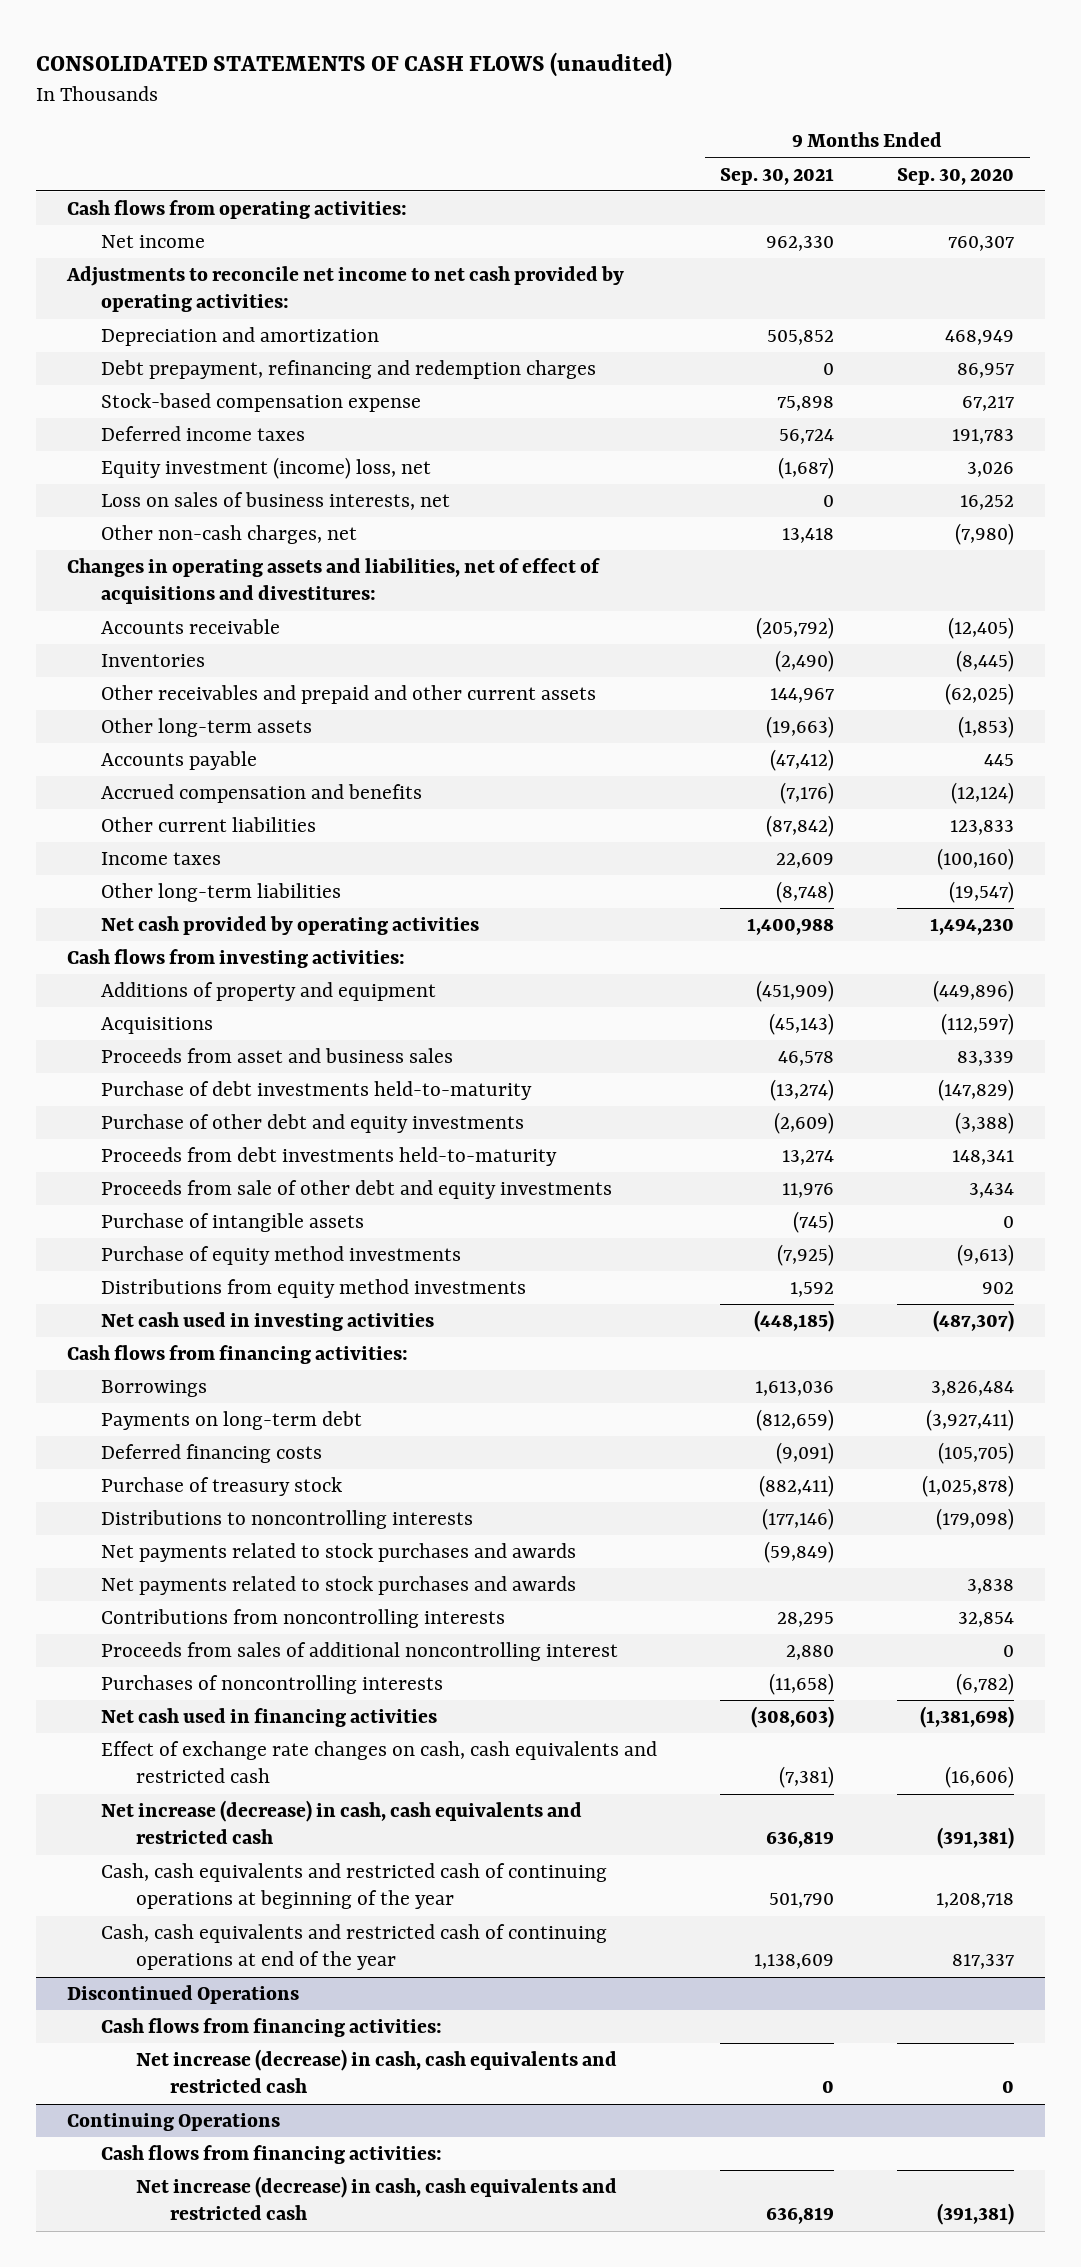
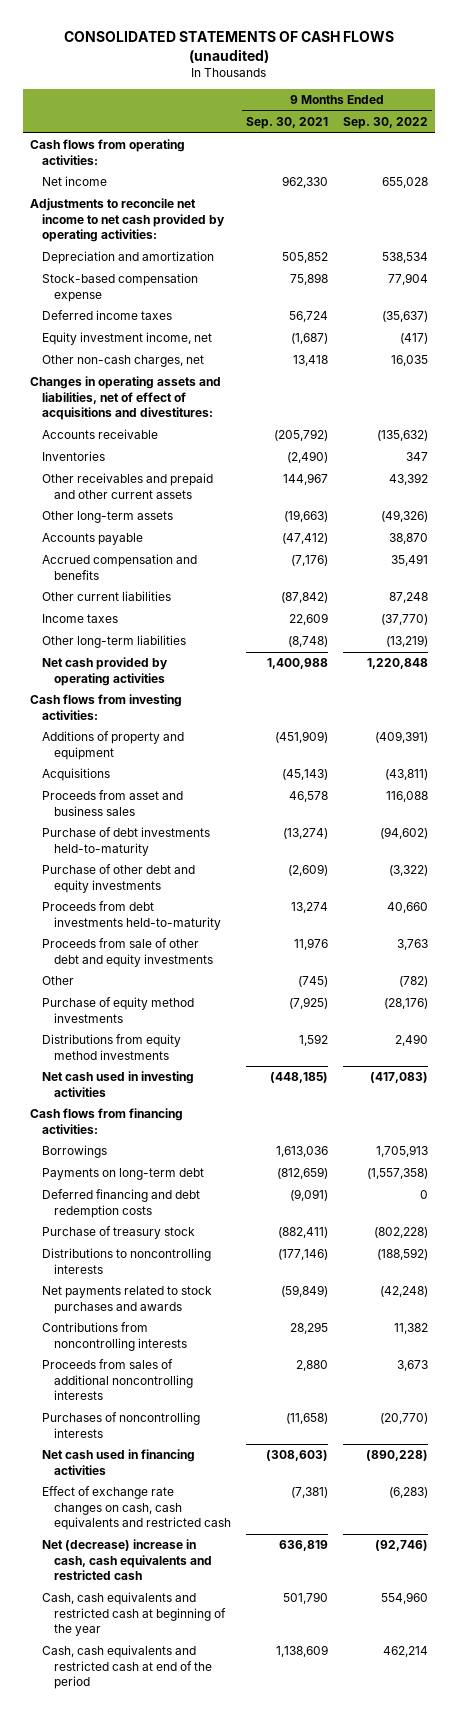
[897,167,1015,185] Sep. 30, 2020 -> none
none -> [342,117,428,130] Sep. 30, 2022
[101,360,597,380] Debt prepayment, refinancing and redemption charges -> none
[101,492,451,511] Loss on sales of business interests, net -> none
[101,457,432,480] Equity investment (income) loss, net -> [42,332,213,346] Equity investment income, net
[101,1213,365,1233] Purchase of intangible assets -> [42,976,75,986] Other
[101,1444,323,1464] Deferred financing costs -> [42,1189,201,1218] Deferred financing and debt redemption costs
[101,1576,577,1596] Net payments related to stock purchases and awards -> none
[101,1642,619,1662] Proceeds from sales of additional noncontrolling interest -> [42,1359,194,1401] Proceeds from sales of additional noncontrolling interests
[66,1985,299,2005] Discontinued Operations -> none
[101,2018,443,2038] Cash flows from financing activities: -> none
[135,2049,617,2094] Net increase (decrease) in cash, cash equivalents and restricted cash -> none
[66,2113,280,2132] Continuing Operations -> none
[101,2145,443,2165] Cash flows from financing activities: -> none
[135,2176,617,2221] Net increase (decrease) in cash, cash equivalents and restricted cash -> none
[101,1800,583,1845] Net increase (decrease) in cash, cash equivalents and restricted cash -> [42,1539,213,1581] Net (decrease) increase in cash, cash equivalents and restricted cash
[101,1863,608,1910] Cash, cash equivalents and restricted cash of continuing operations at beginning of the year -> [42,1592,227,1637] Cash, cash equivalents and restricted cash at beginning of the year
[101,1924,608,1971] Cash, cash equivalents and restricted cash of continuing operations at end of the year -> [42,1645,213,1690] Cash, cash equivalents and restricted cash at end of the period

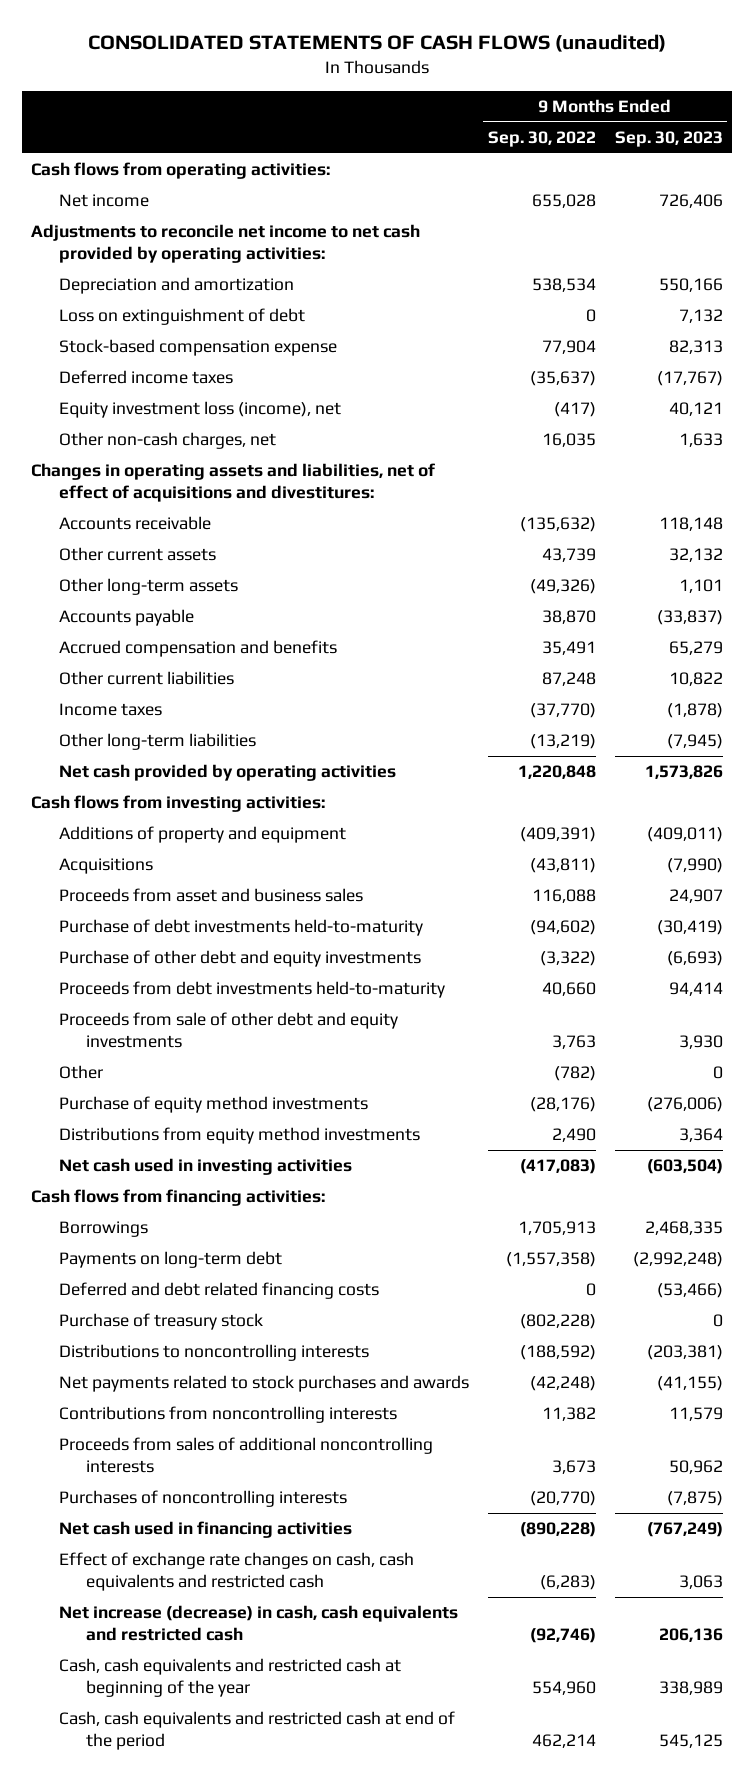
[246,117,329,130] Sep. 30, 2021 -> none
none -> [614,130,723,147] Sep. 30, 2023
none -> [58,308,305,326] Loss on extinguishment of debt
[42,332,213,346] Equity investment income, net -> [58,401,341,419] Equity investment loss (income), net
[42,451,106,462] Inventories -> none
[42,473,214,499] Other receivables and prepaid and other current assets -> [58,547,216,562] Other current assets
[388,473,428,486] 43,392 -> [541,548,596,563] 43,739
[42,1189,201,1218] Deferred financing and debt redemption costs -> [58,1282,379,1300] Deferred and debt related financing costs
[42,1539,213,1581] Net (decrease) increase in cash, cash equivalents and restricted cash -> [58,1605,458,1642] Net increase (decrease) in cash, cash equivalents and restricted cash

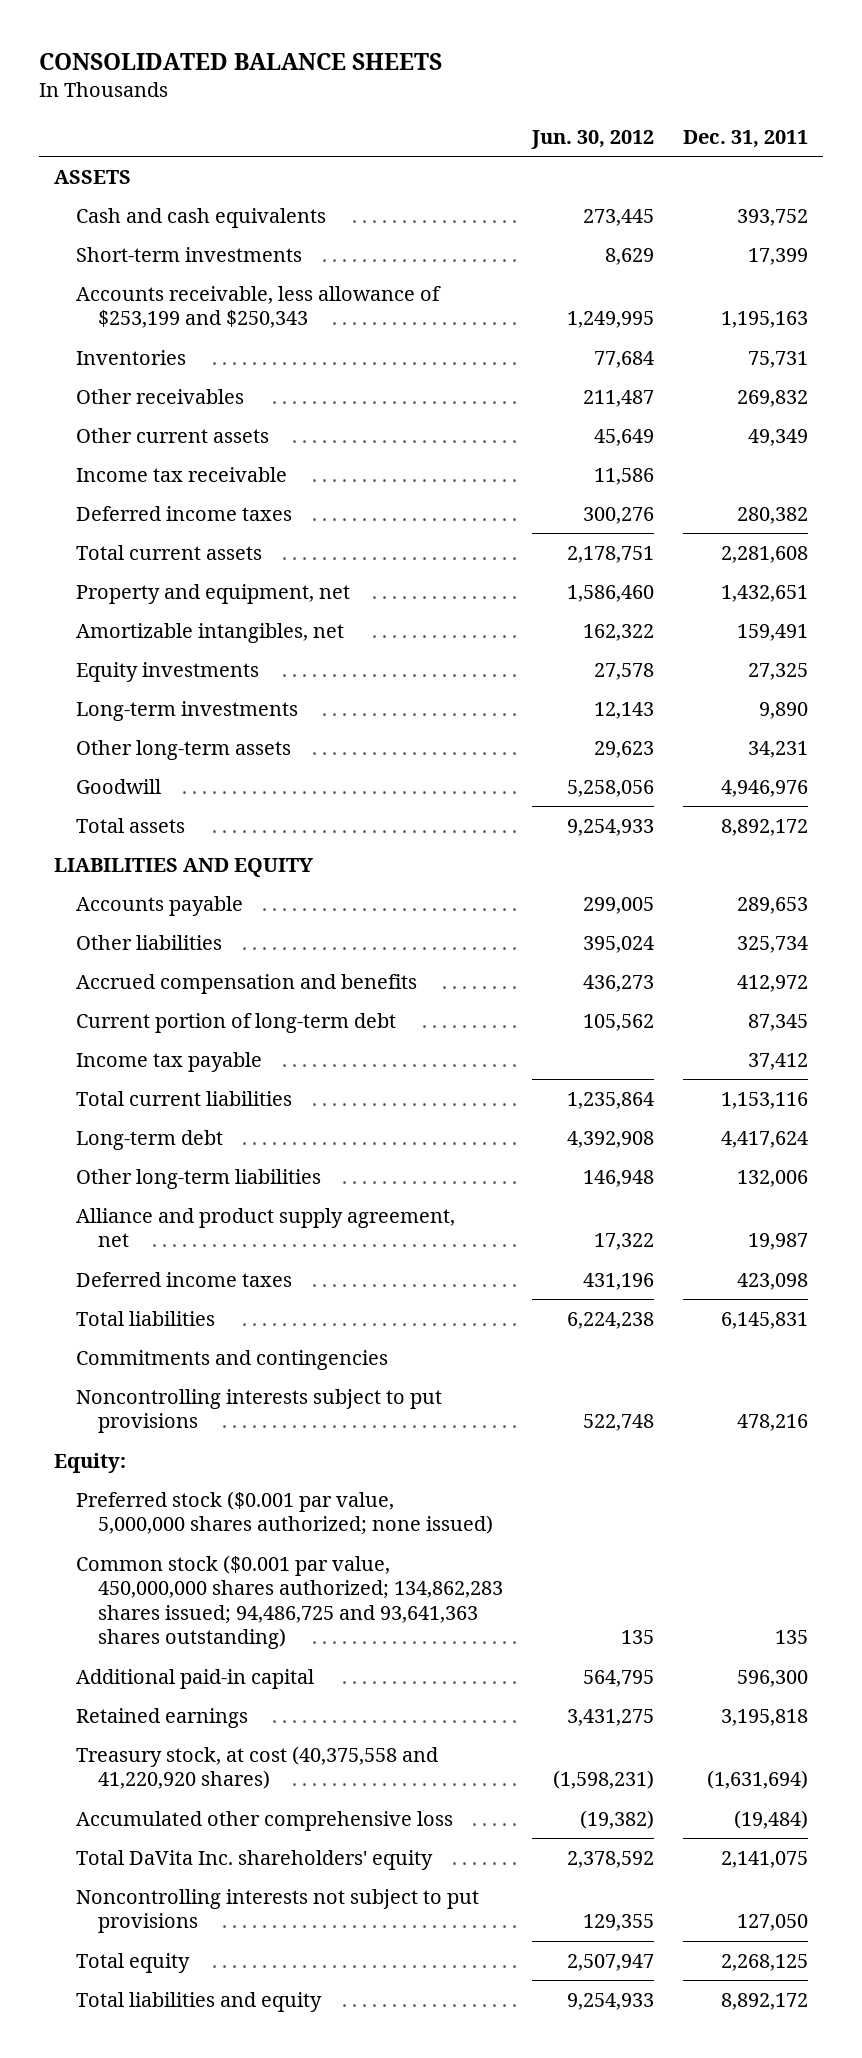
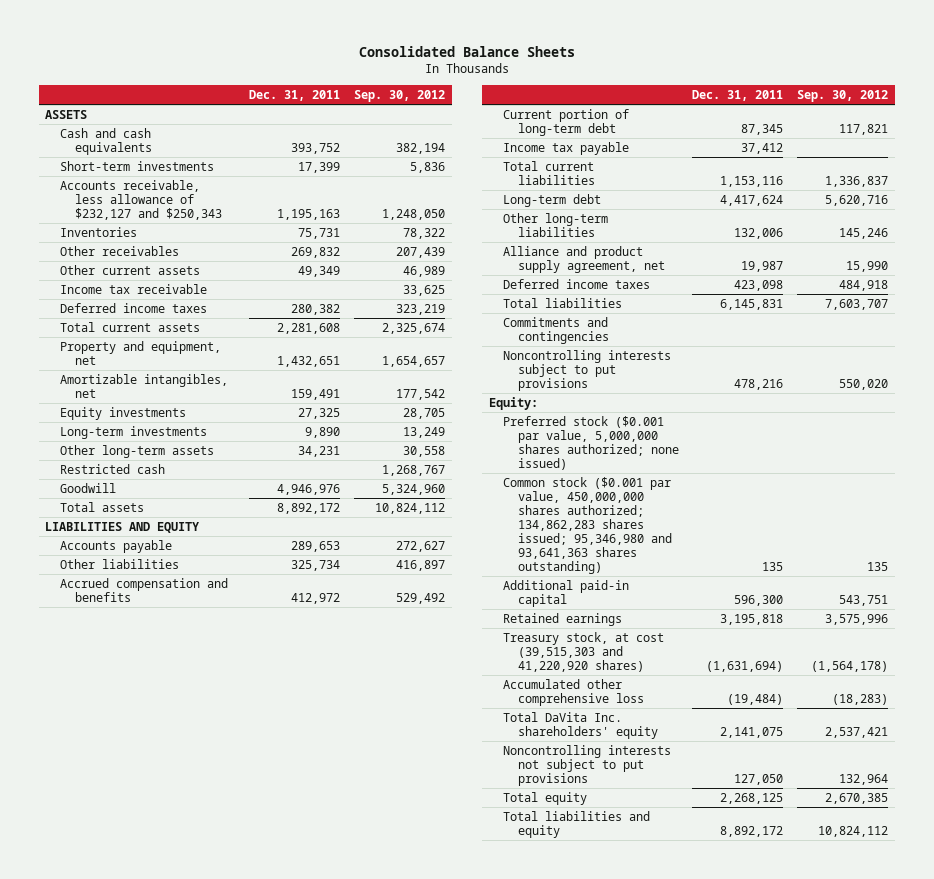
[38,52,442,70] CONSOLIDATED BALANCE SHEETS -> [358,46,575,58] Consolidated Balance Sheets
[530,129,654,149] Jun. 30, 2012 -> none
none -> [354,89,446,102] Sep. 30, 2012
[75,285,441,329] Accounts receivable, less allowance of $253,199 and $250,343 -> [59,179,222,220] Accounts receivable, less allowance of $232,127 and $250,343
none -> [59,463,165,474] Restricted cash
[75,1554,503,1650] Common stock ($0.001 par value, 450,000,000 shares authorized; 134,862,283 shares issued; 94,486,725 and 93,641,363 shares outstanding) -> [503,476,672,575] Common stock ($0.001 par value, 450,000,000 shares authorized; 134,862,283 shares issued; 95,346,980 and 93,641,363 shares outstanding)
[75,1745,438,1790] Treasury stock, at cost (40,375,558 and 41,220,920 shares) -> [503,631,665,672] Treasury stock, at cost (39,515,303 and 41,220,920 shares)

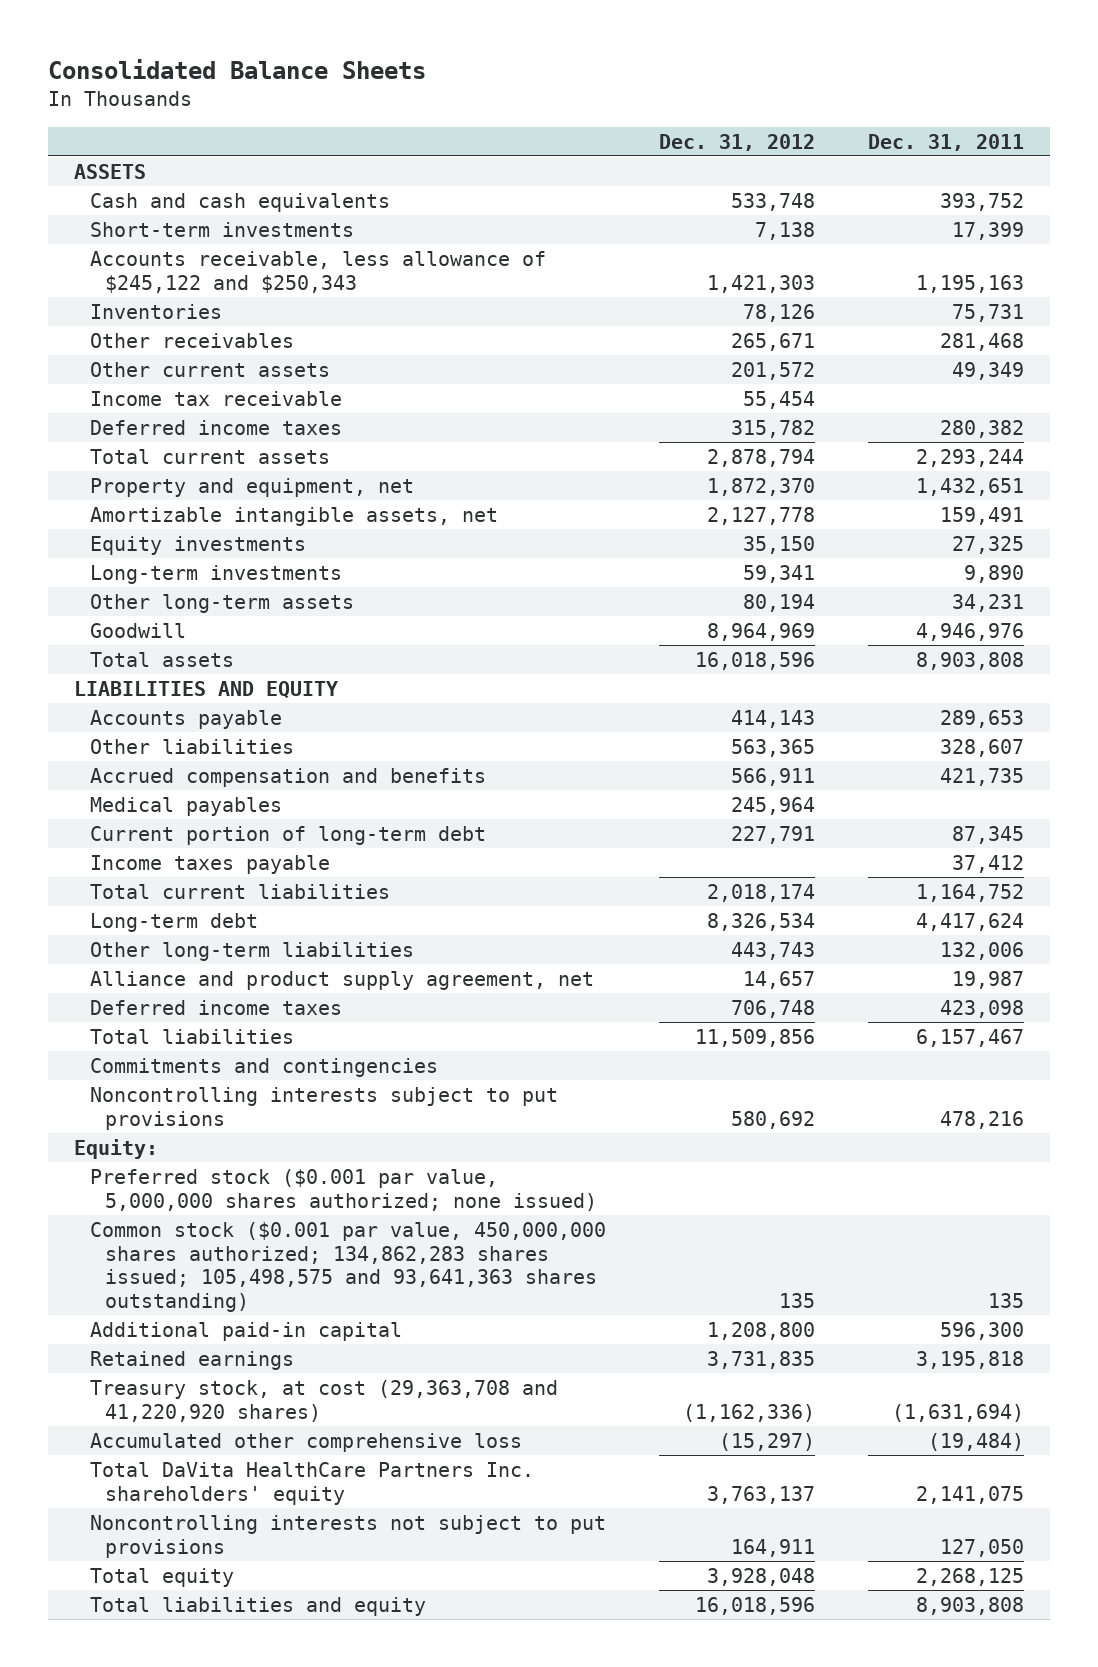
[354,89,446,102] Sep. 30, 2012 -> none
none -> [658,133,815,151] Dec. 31, 2012
[59,179,222,220] Accounts receivable, less allowance of $232,127 and $250,343 -> [89,250,546,293] Accounts receivable, less allowance of $245,122 and $250,343
[291,246,341,258] 269,832 -> [939,332,1024,351] 281,468
[277,322,341,334] 2,281,608 -> [915,448,1024,467] 2,293,244
[59,373,228,398] Amortizable intangibles, net -> [89,506,498,526] Amortizable intangible assets, net
[59,463,165,474] Restricted cash -> none
[277,502,341,514] 8,892,172 -> [915,651,1024,670] 8,903,808
[291,559,341,571] 325,734 -> [939,738,1024,757] 328,607
[291,592,341,604] 412,972 -> [939,767,1024,786] 421,735
none -> [89,796,282,816] Medical payables
[503,141,630,155] Income tax payable -> [89,854,330,874] Income taxes payable
[720,175,784,187] 1,153,116 -> [915,883,1024,902] 1,164,752
[720,298,784,310] 6,145,831 -> [915,1028,1024,1047] 6,157,467
[503,476,672,575] Common stock ($0.001 par value, 450,000,000 shares authorized; 134,862,283 shares issued; 95,346,980 and 93,641,363 shares outstanding) -> [89,1221,606,1313] Common stock ($0.001 par value, 450,000,000 shares authorized; 134,862,283 shares issued; 105,498,575 and 93,641,363 shares outstanding)
[503,631,665,672] Treasury stock, at cost (39,515,303 and 41,220,920 shares) -> [89,1379,558,1422] Treasury stock, at cost (29,363,708 and 41,220,920 shares)
[503,711,658,739] Total DaVita Inc. shareholders' equity -> [89,1461,534,1505] Total DaVita HealthCare Partners Inc. shareholders' equity
[720,825,784,837] 8,892,172 -> [915,1596,1024,1615] 8,903,808

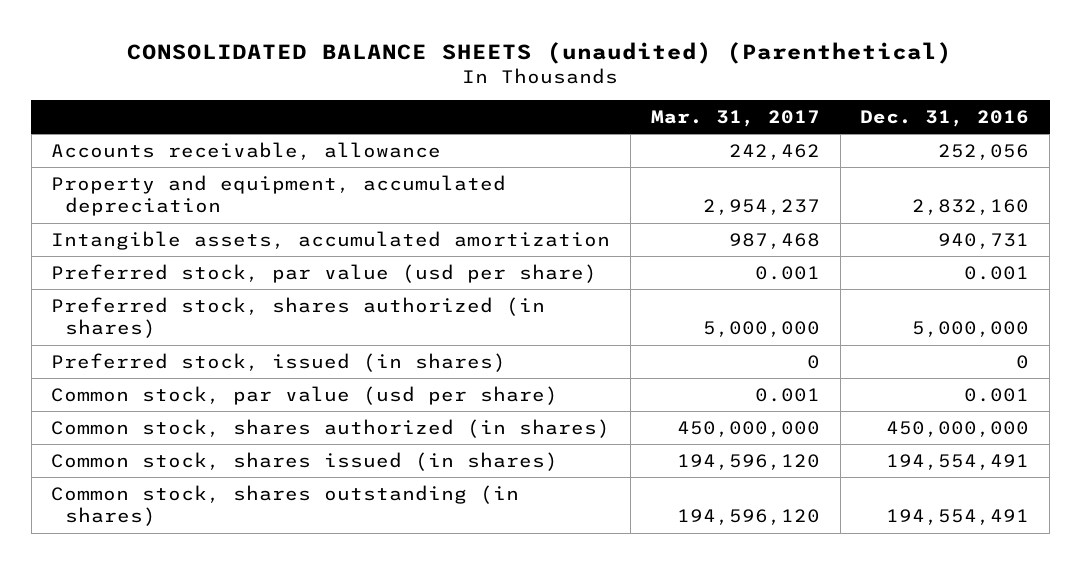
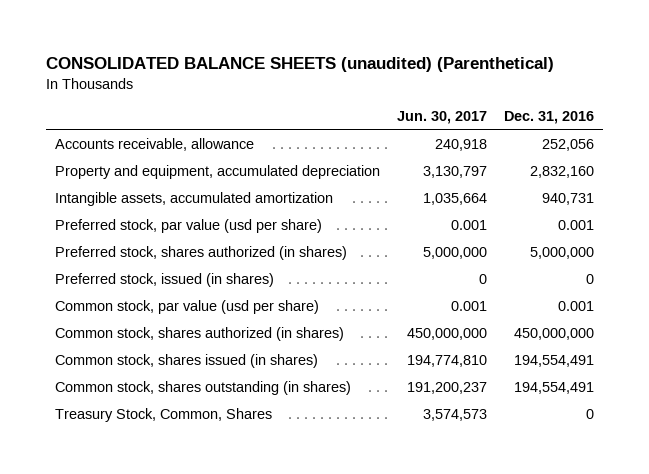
[650,110,820,128] Mar. 31, 2017 -> none
none -> [397,111,488,125] Jun. 30, 2017
none -> [54,408,272,423] Treasury Stock, Common, Shares

